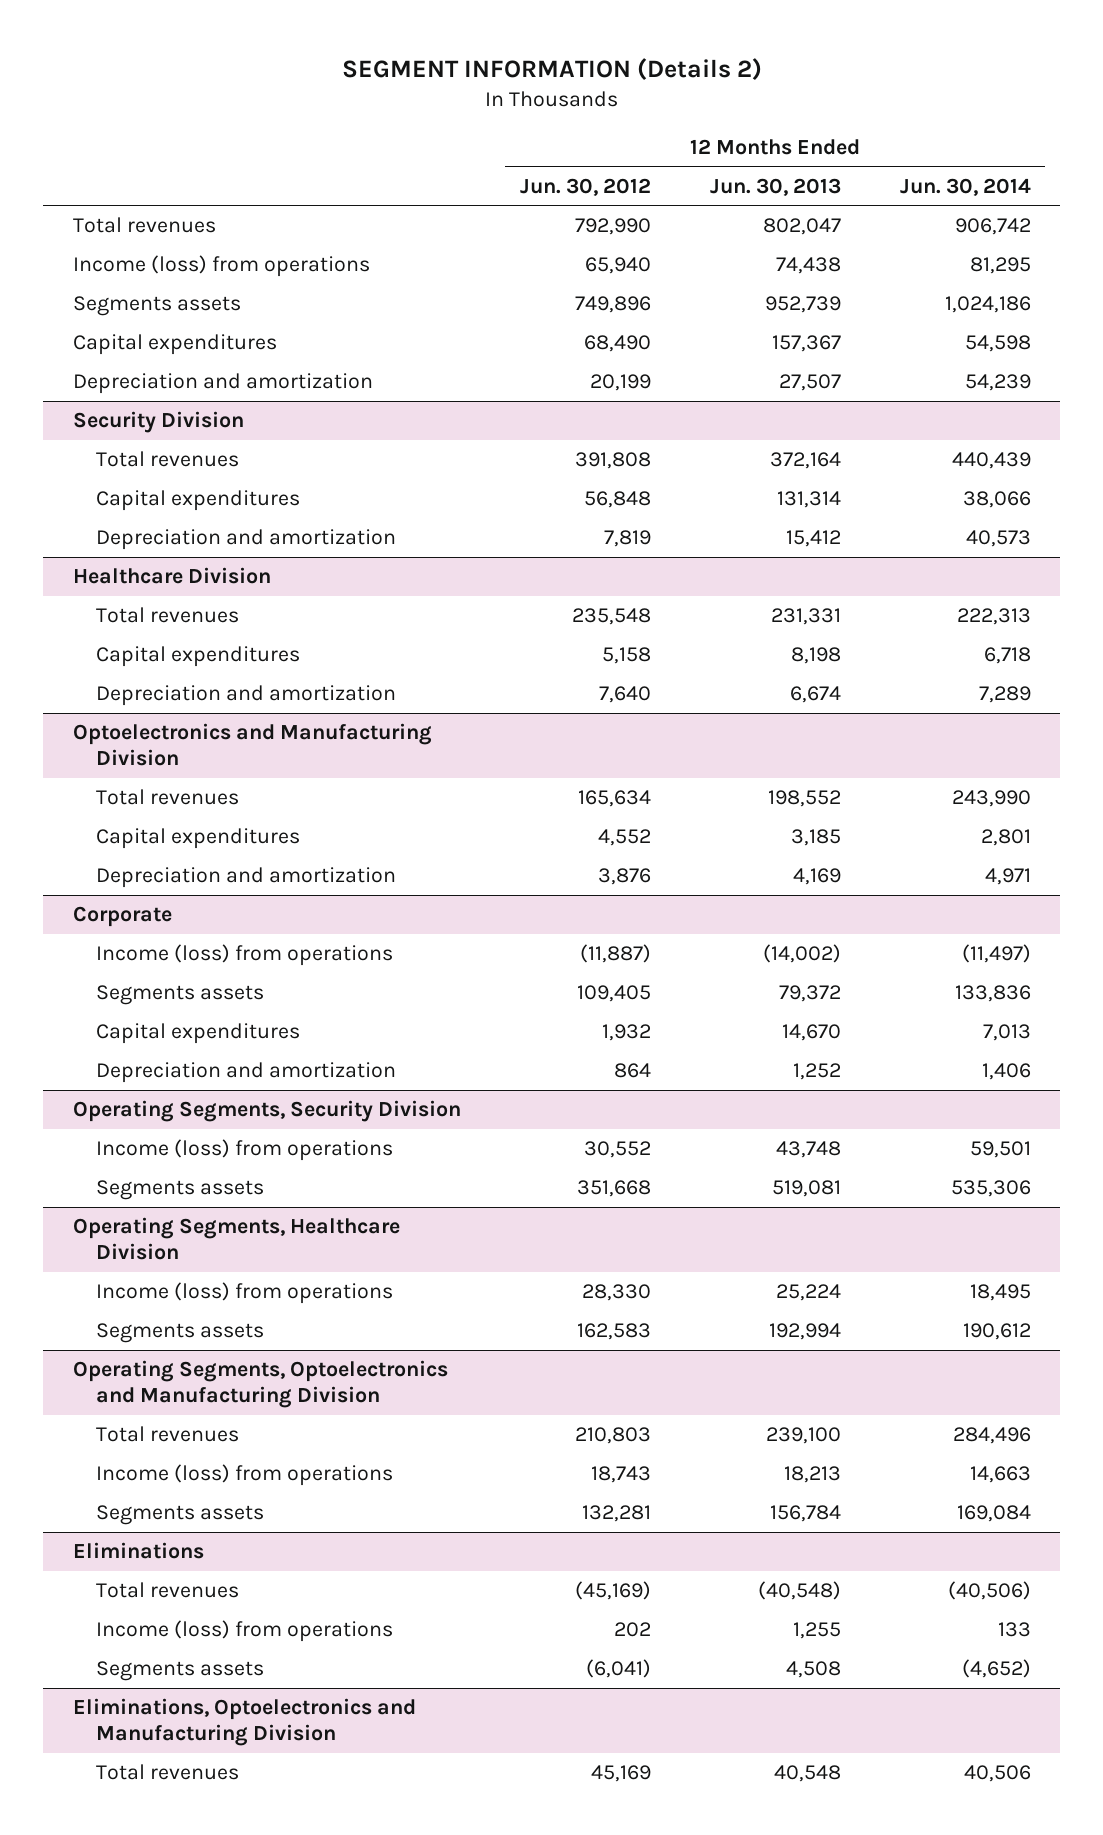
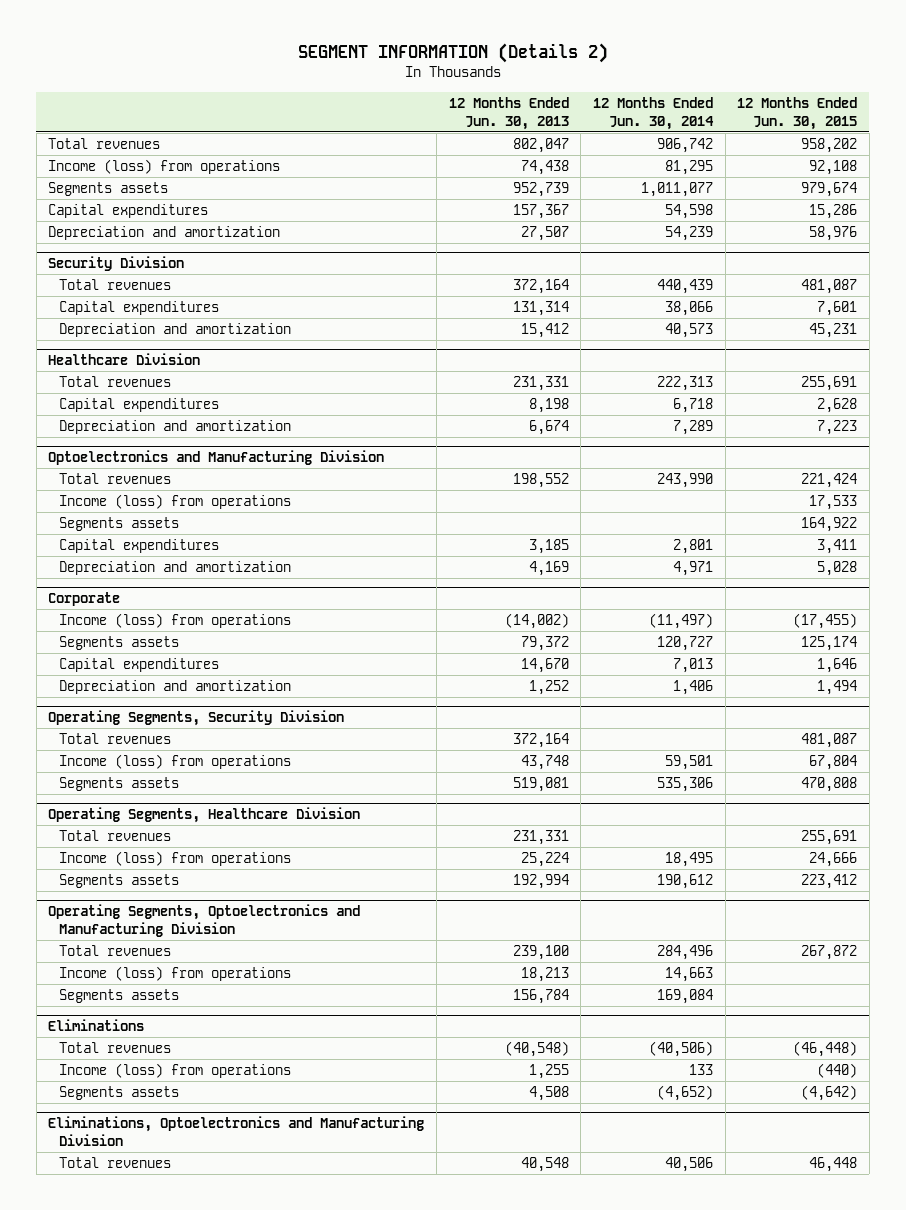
[519,177,651,196] Jun. 30, 2012 -> none
none -> [737,96,858,130] 12 Months Ended Jun. 30, 2015
[944,296,1031,314] 1,024,186 -> [640,181,713,197] 1,011,077
none -> [58,493,291,509] Income (loss) from operations
none -> [58,516,179,531] Segments assets
[954,985,1031,1003] 133,836 -> [656,635,713,651] 120,727
none -> [58,732,171,744] Total revenues
none -> [58,829,171,841] Total revenues

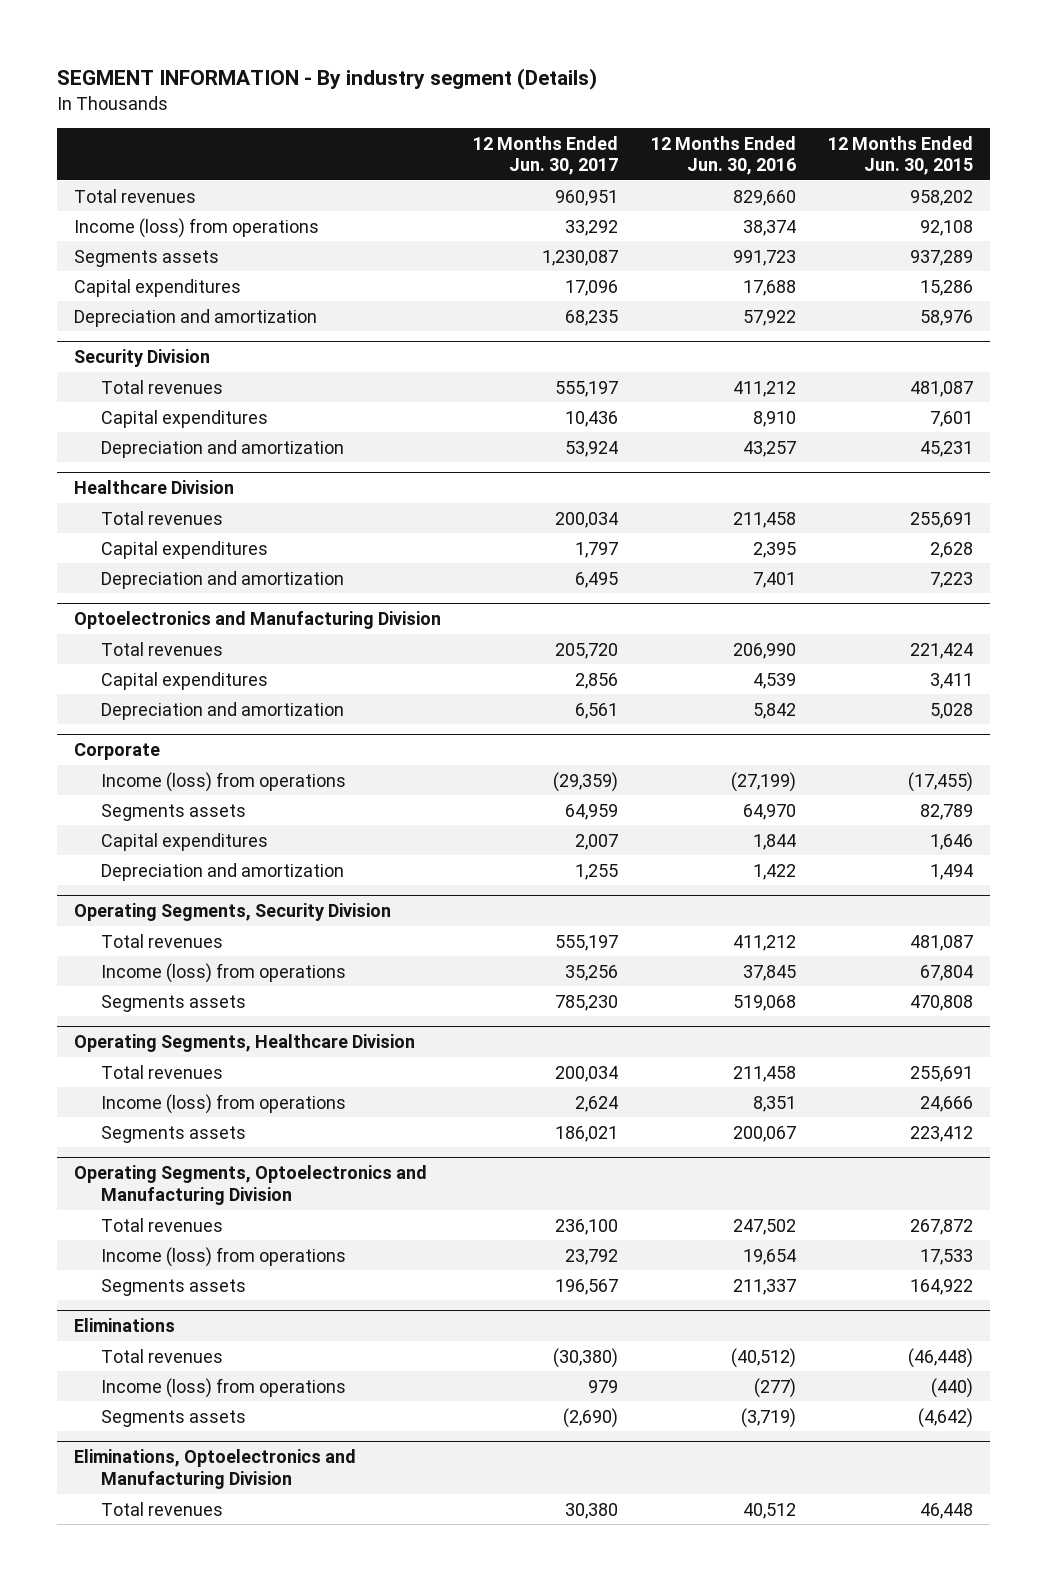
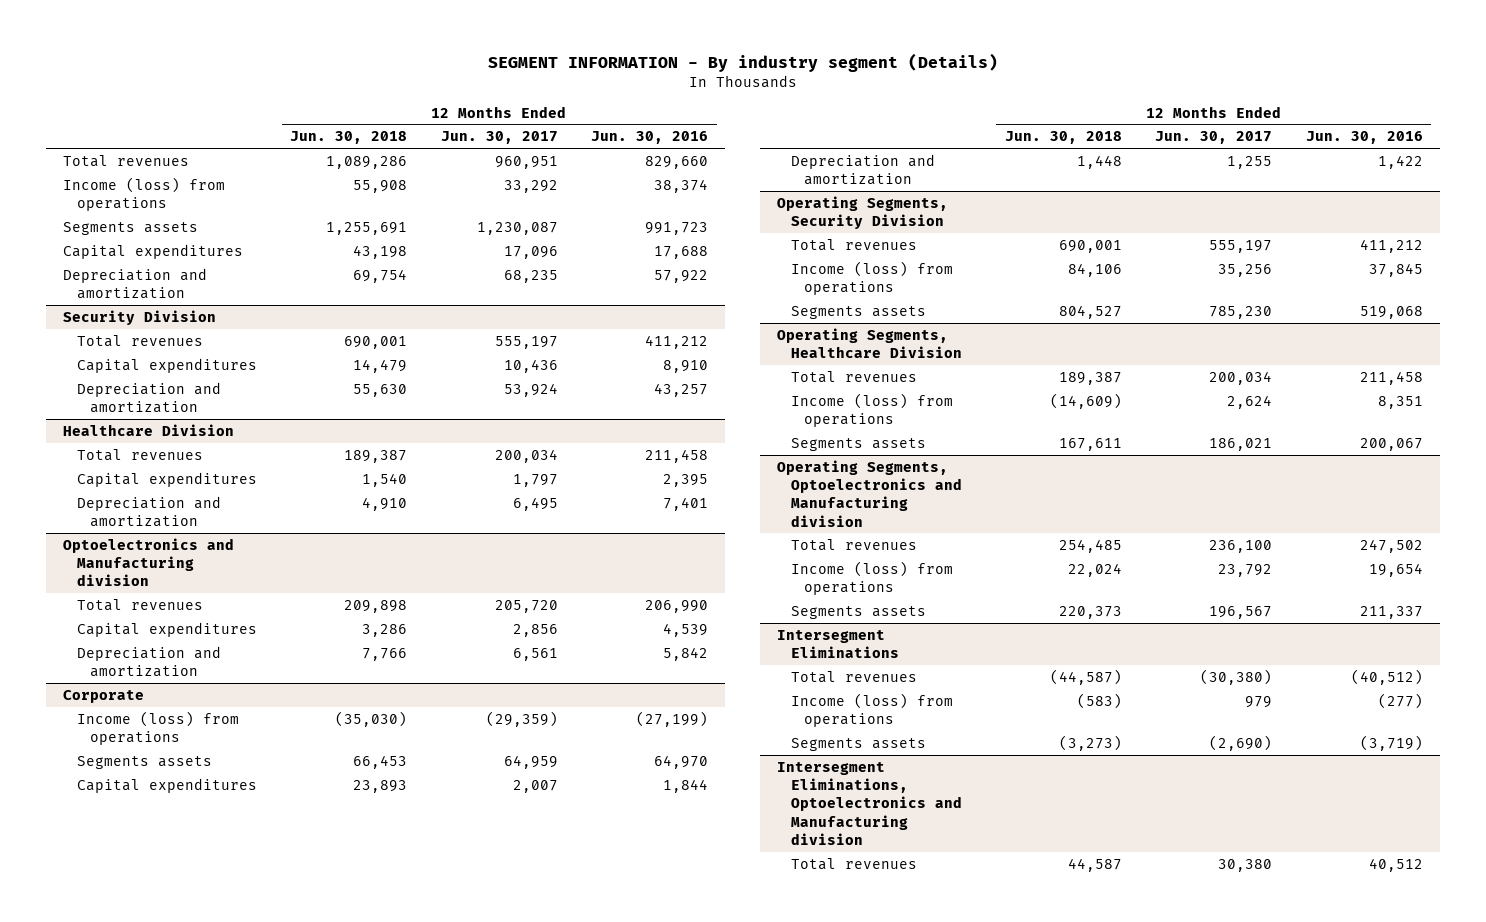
[828,135,974,176] 12 Months Ended Jun. 30, 2015 -> none
none -> [290,131,408,145] Jun. 30, 2018
[73,611,441,630] Optoelectronics and Manufacturing Division -> [62,537,234,587] Optoelectronics and Manufacturing division
[73,1165,427,1206] Operating Segments, Optoelectronics and Manufacturing Division -> [777,459,962,527] Operating Segments, Optoelectronics and Manufacturing division
[73,1318,175,1333] Eliminations -> [777,629,899,658] Intersegment Eliminations
[73,1449,356,1490] Eliminations, Optoelectronics and Manufacturing Division -> [777,761,962,845] Intersegment Eliminations, Optoelectronics and Manufacturing division

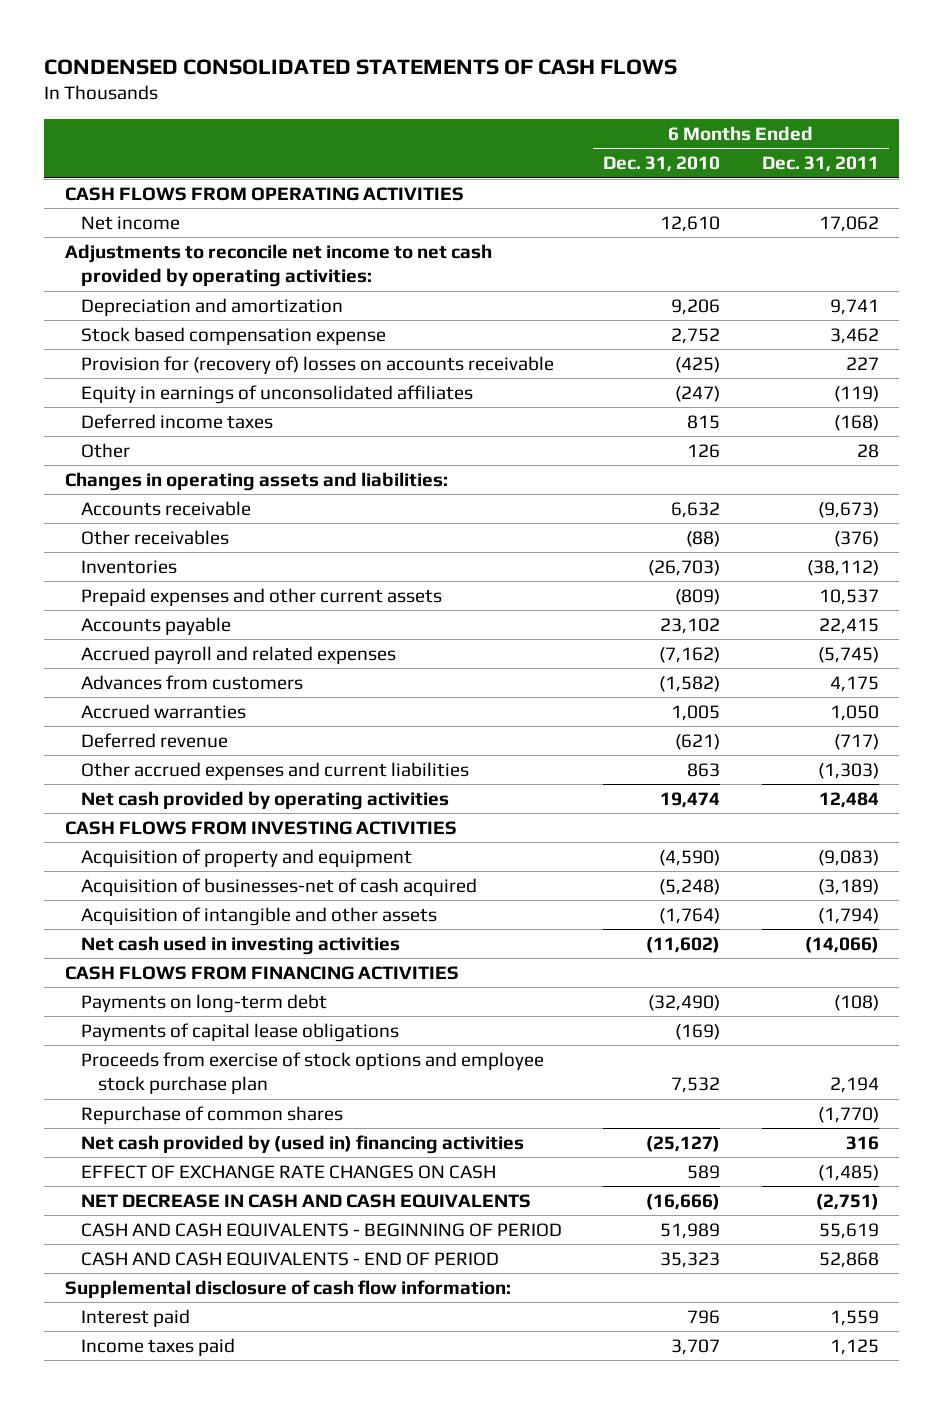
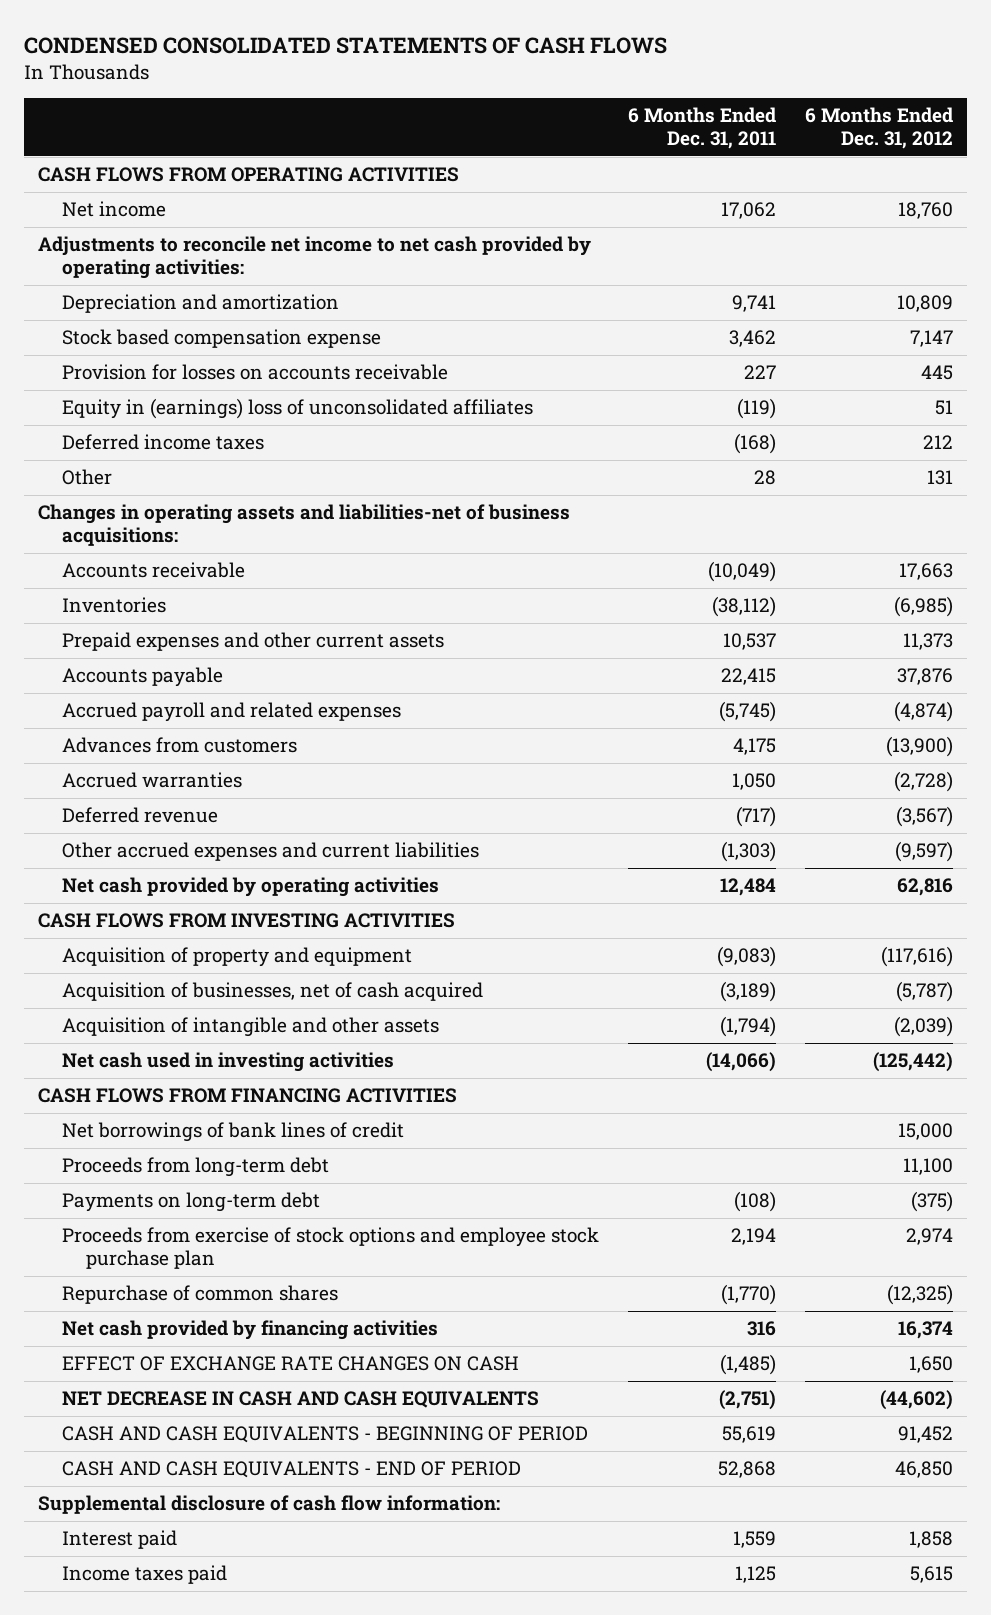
[603,156,721,173] Dec. 31, 2010 -> none
none -> [804,106,953,150] 6 Months Ended Dec. 31, 2012
[81,355,555,374] Provision for (recovery of) losses on accounts receivable -> [62,364,449,381] Provision for losses on accounts receivable
[81,384,474,404] Equity in earnings of unconsolidated affiliates -> [62,398,534,420] Equity in (earnings) loss of unconsolidated affiliates
[81,529,230,545] Other receivables -> none
[64,471,448,491] Changes in operating assets and liabilities: -> [38,504,571,547] Changes in operating assets and liabilities-net of business acquisitions:
[817,501,879,518] (9,673) -> [707,561,776,583] (10,049)
[81,877,478,896] Acquisition of businesses-net of cash acquired -> [62,982,484,1002] Acquisition of businesses, net of cash acquired
none -> [62,1122,405,1143] Net borrowings of bank lines of credit
none -> [62,1157,330,1178] Proceeds from long-term debt
[81,1022,400,1042] Payments of capital lease obligations -> none
[81,1134,525,1154] Net cash provided by (used in) financing activities -> [62,1320,439,1341] Net cash provided by financing activities

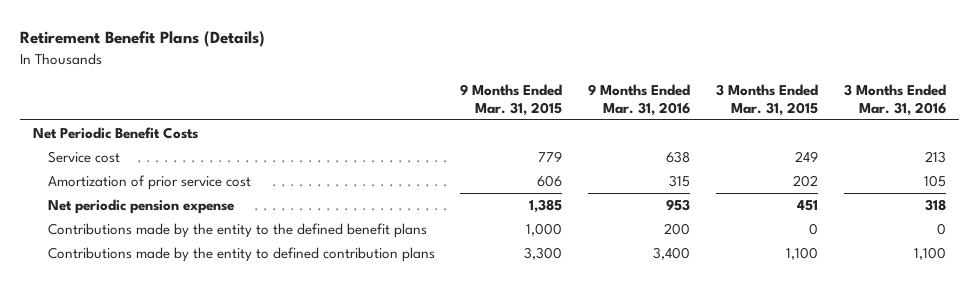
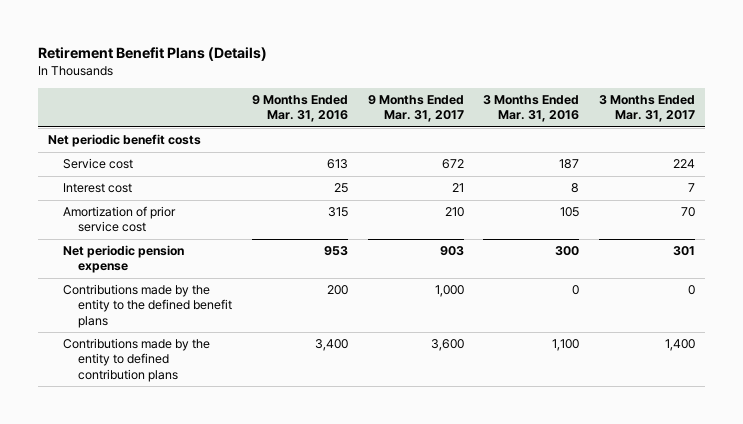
[460,84,563,116] 9 Months Ended Mar. 31, 2015 -> none
[716,84,819,116] 3 Months Ended Mar. 31, 2015 -> none
none -> [367,94,464,123] 9 Months Ended Mar. 31, 2017
none -> [599,94,696,123] 3 Months Ended Mar. 31, 2017
[33,126,199,139] Net Periodic Benefit Costs -> [48,134,202,148] Net periodic benefit costs
[666,150,691,163] 638 -> [326,159,348,170] 613
[924,150,946,163] 213 -> [559,159,580,170] 187
none -> [63,183,133,194] Interest cost
[924,198,946,211] 318 -> [555,246,580,257] 300

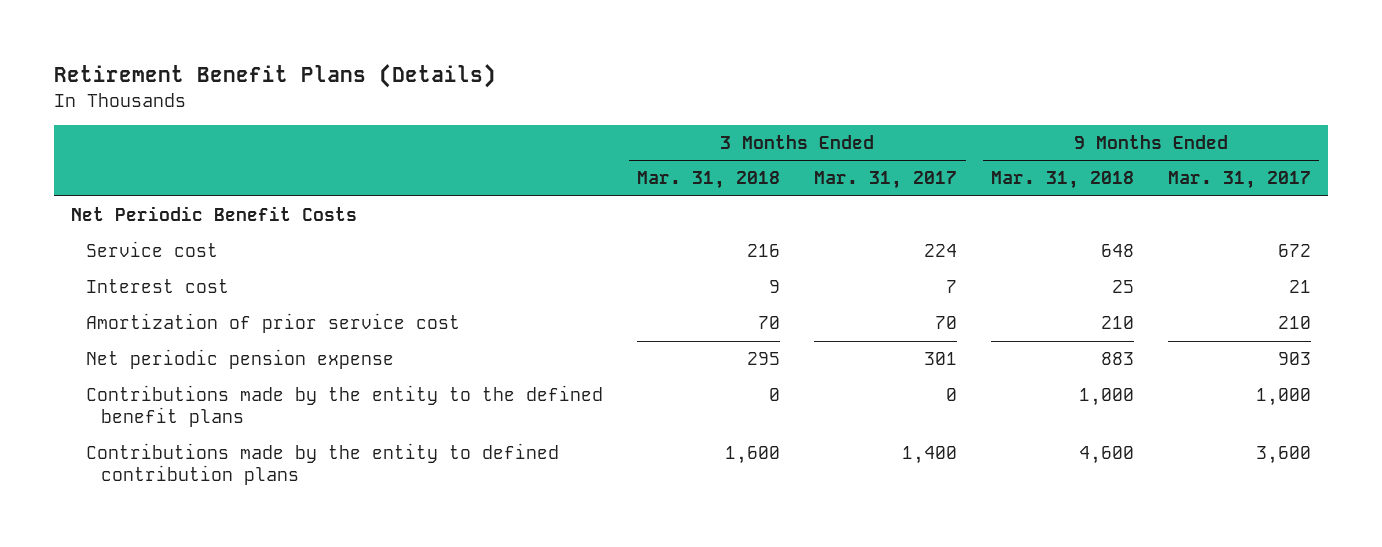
[251,94,348,123] 9 Months Ended Mar. 31, 2016 -> none
[483,94,580,123] 3 Months Ended Mar. 31, 2016 -> none
none -> [637,171,781,190] Mar. 31, 2018
none -> [990,171,1134,190] Mar. 31, 2018
[48,134,202,148] Net periodic benefit costs -> [71,206,358,222] Net Periodic Benefit Costs

